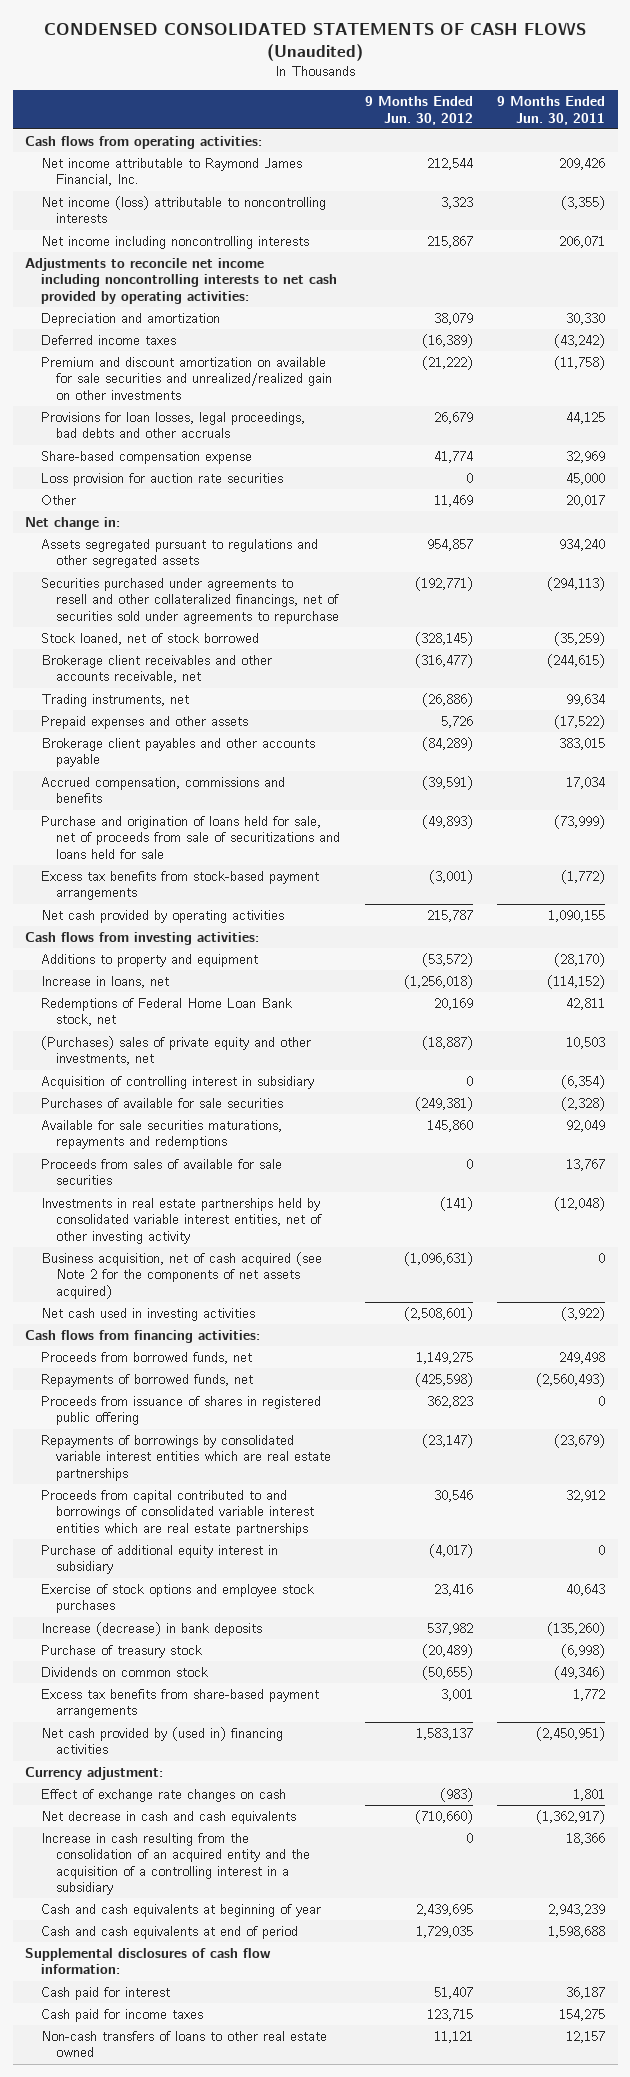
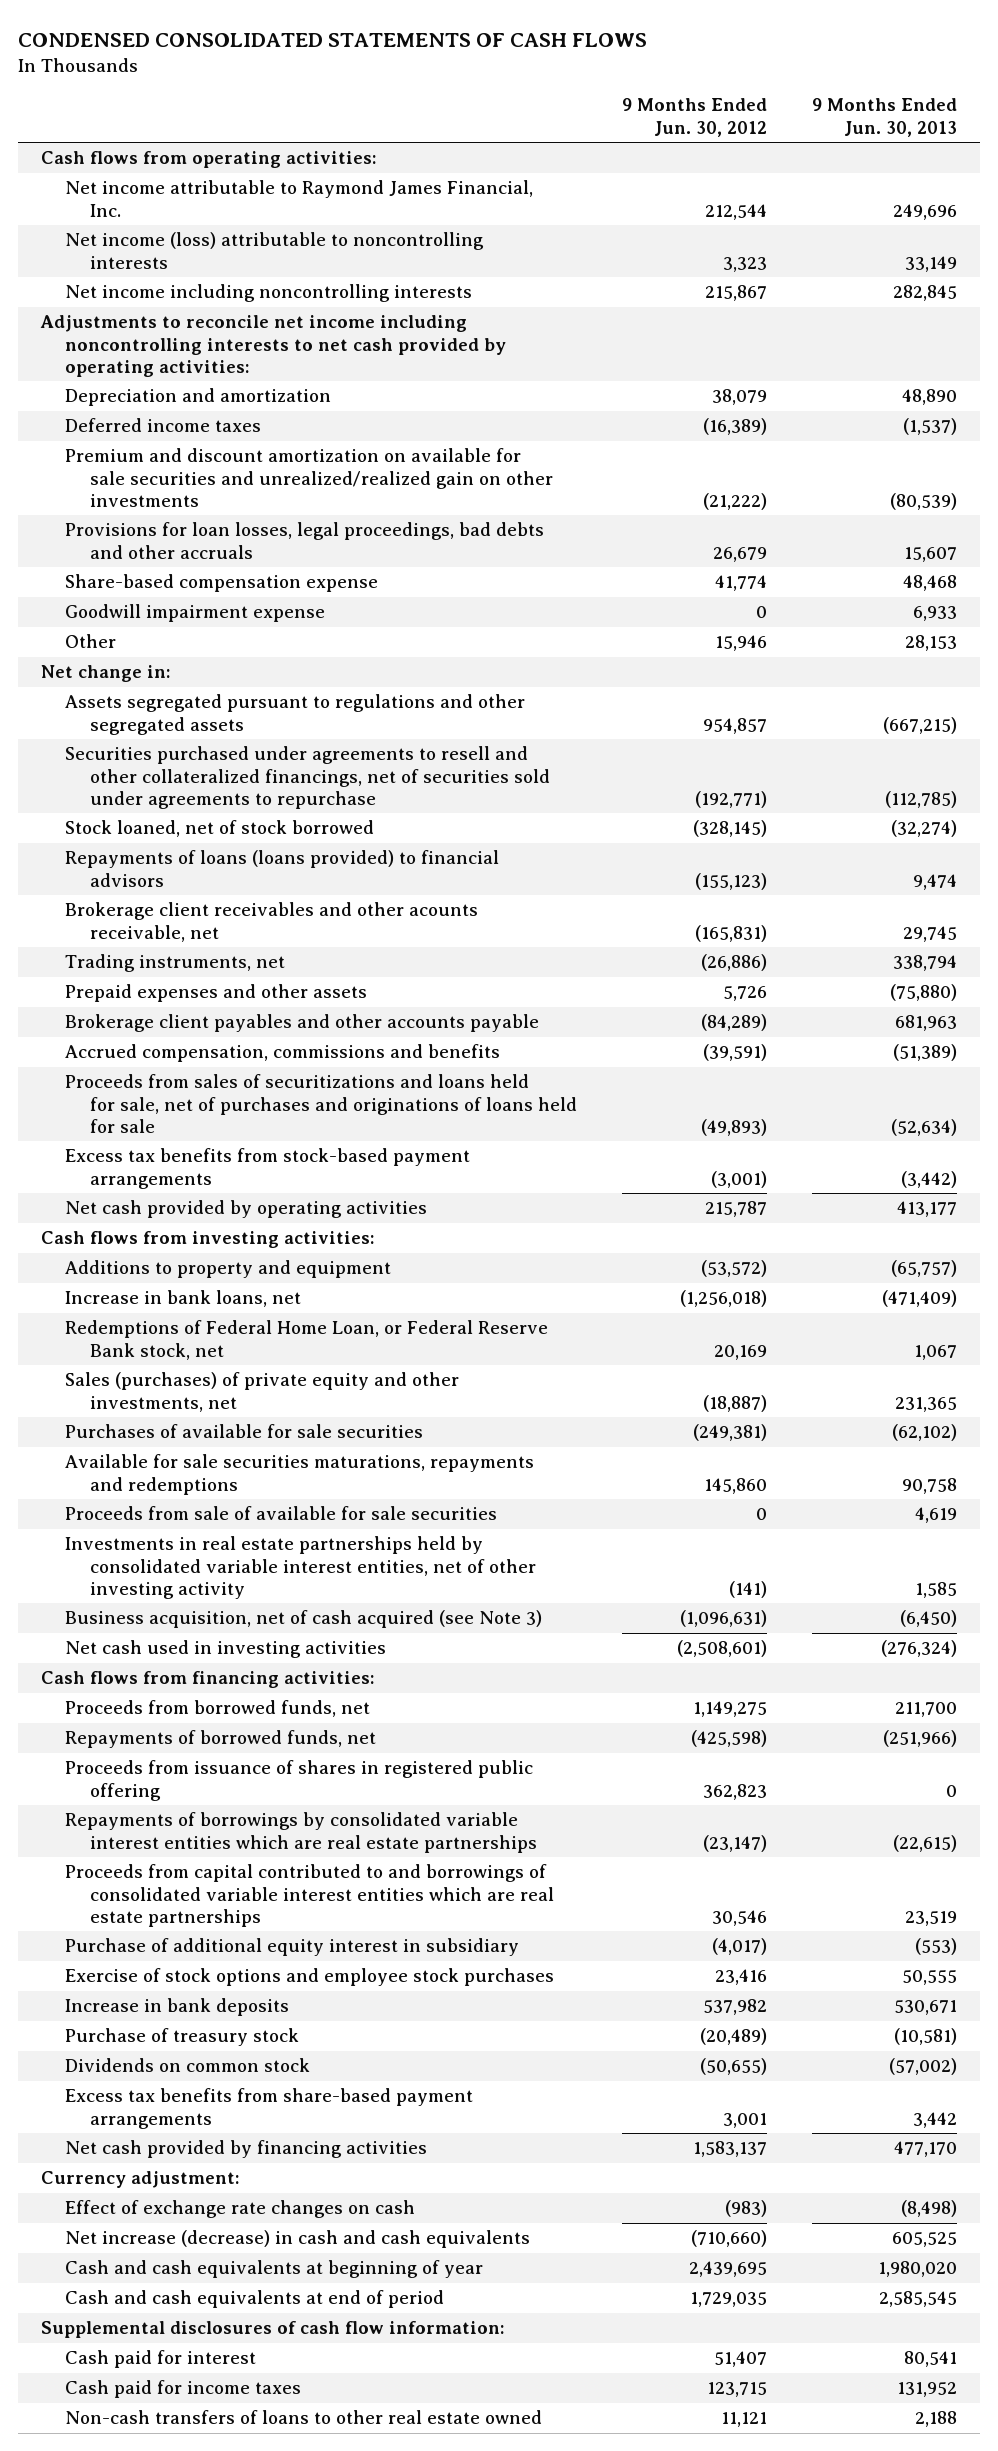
[44,21,587,61] CONDENSED CONSOLIDATED STATEMENTS OF CASH FLOWS (Unaudited) -> [18,32,648,47] CONDENSED CONSOLIDATED STATEMENTS OF CASH FLOWS
[497,96,606,125] 9 Months Ended Jun. 30, 2011 -> none
none -> [812,98,958,137] 9 Months Ended Jun. 30, 2013
[40,472,283,486] Loss provision for auction rate securities -> none
none -> [65,604,326,623] Goodwill impairment expense
[433,494,473,507] 11,469 -> [715,635,768,652] 15,946
none -> [65,850,500,887] Repayments of loans (loans provided) to financial advisors
[40,654,272,684] Brokerage client receivables and other accounts receivable, net -> [65,902,479,942] Brokerage client receivables and other acounts receivable, net
[414,653,473,668] (316,477) -> [695,924,768,942] (165,831)
[40,815,341,859] Purchase and origination of loans held for sale, net of proceeds from sale of securitizations and loans held for sale -> [65,1074,577,1134] Proceeds from sales of securitizations and loans held for sale, net of purchases and originations of loans held for sale
[40,1075,314,1089] Acquisition of controlling interest in subsidiary -> none
[40,975,169,988] Increase in loans, net -> [65,1290,302,1308] Increase in bank loans, net
[40,997,292,1027] Redemptions of Federal Home Loan Bank stock, net -> [65,1320,549,1360] Redemptions of Federal Home Loan, or Federal Reserve Bank stock, net
[40,1035,311,1066] (Purchases) sales of private equity and other investments, net -> [65,1372,460,1412] Sales (purchases) of private equity and other investments, net
[40,1158,282,1186] Proceeds from sales of available for sale securities -> [65,1506,498,1521] Proceeds from sale of available for sale securities
[40,1251,322,1299] Business acquisition, net of cash acquired (see Note 2 for the components of net assets acquired) -> [65,1610,543,1629] Business acquisition, net of cash acquired (see Note 3)
[40,1621,262,1636] Increase (decrease) in bank deposits -> [65,1998,290,2017] Increase in bank deposits
[40,1726,283,1755] Net cash provided by (used in) financing activities -> [65,2140,428,2159] Net cash provided by financing activities
[40,1832,311,1896] Increase in cash resulting from the consolidation of an acquired entity and the acquisition of a controlling interest in a subsidiary -> none
[40,1810,296,1824] Net decrease in cash and cash equivalents -> [65,2230,531,2249] Net increase (decrease) in cash and cash equivalents

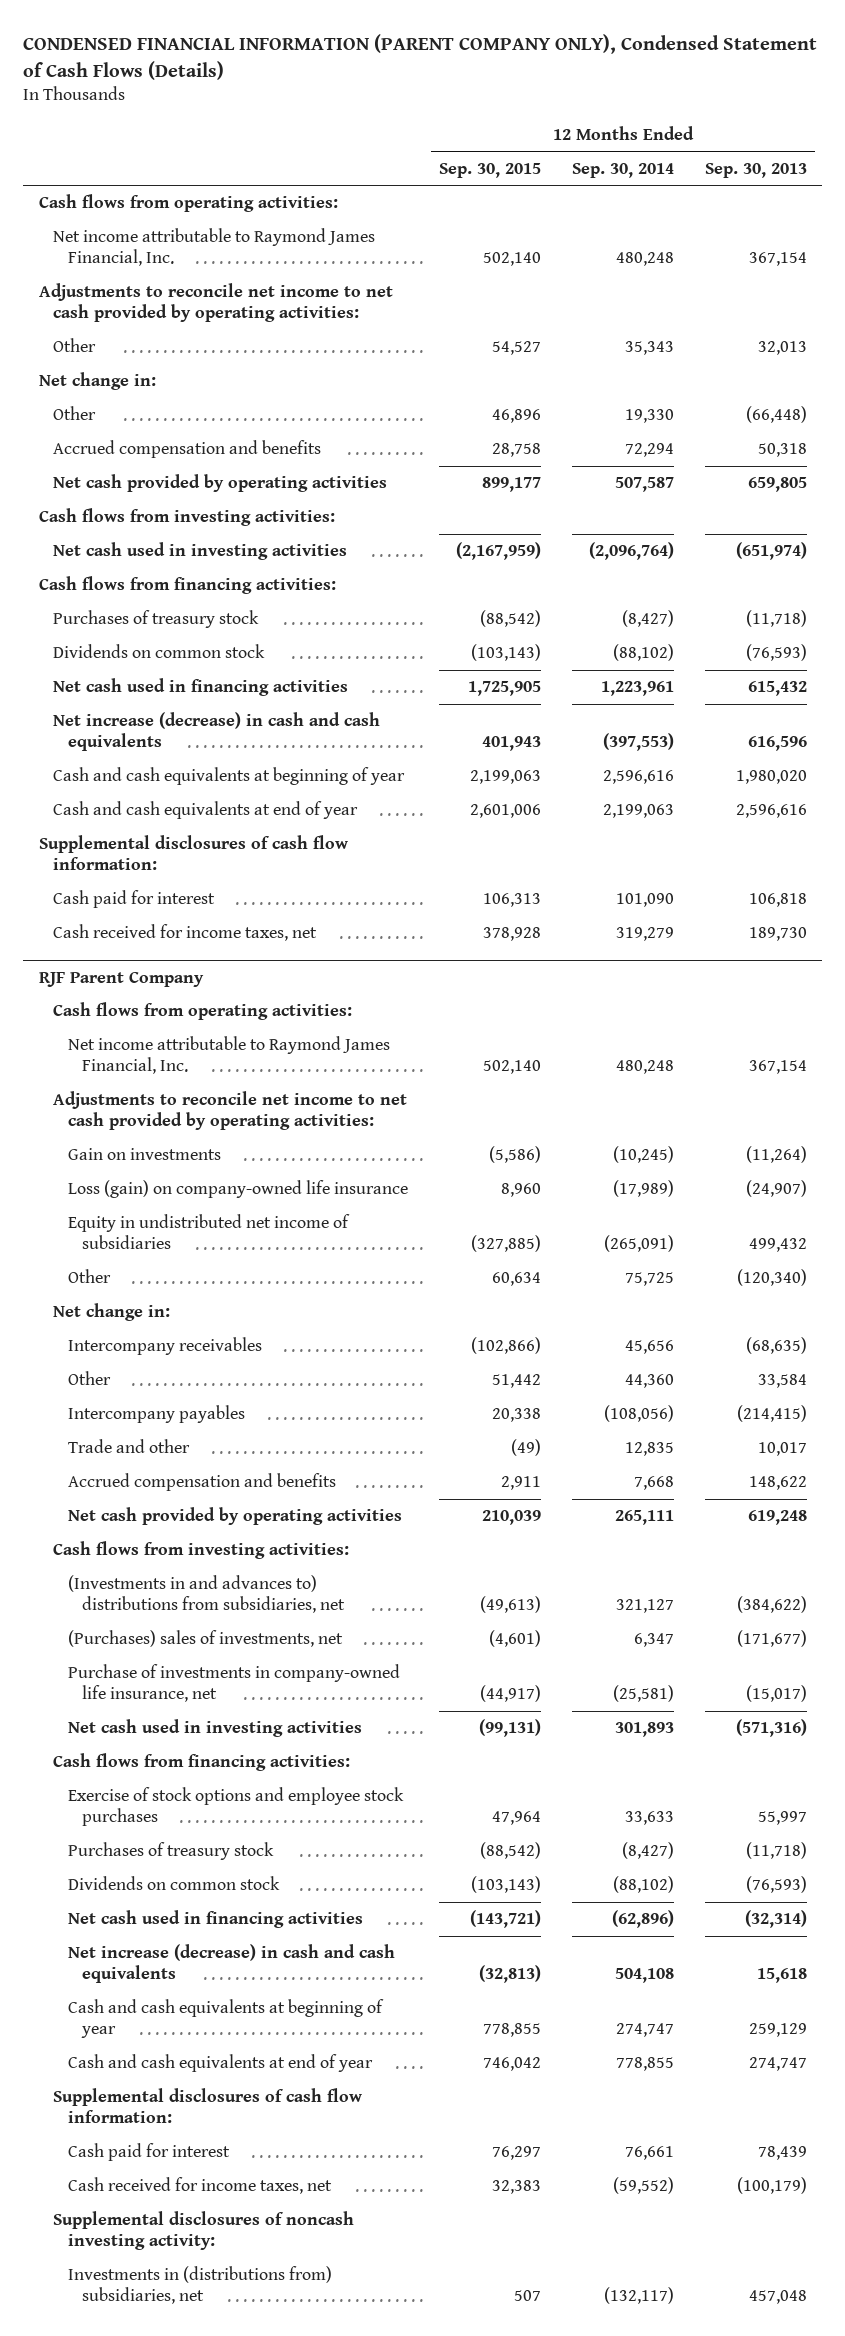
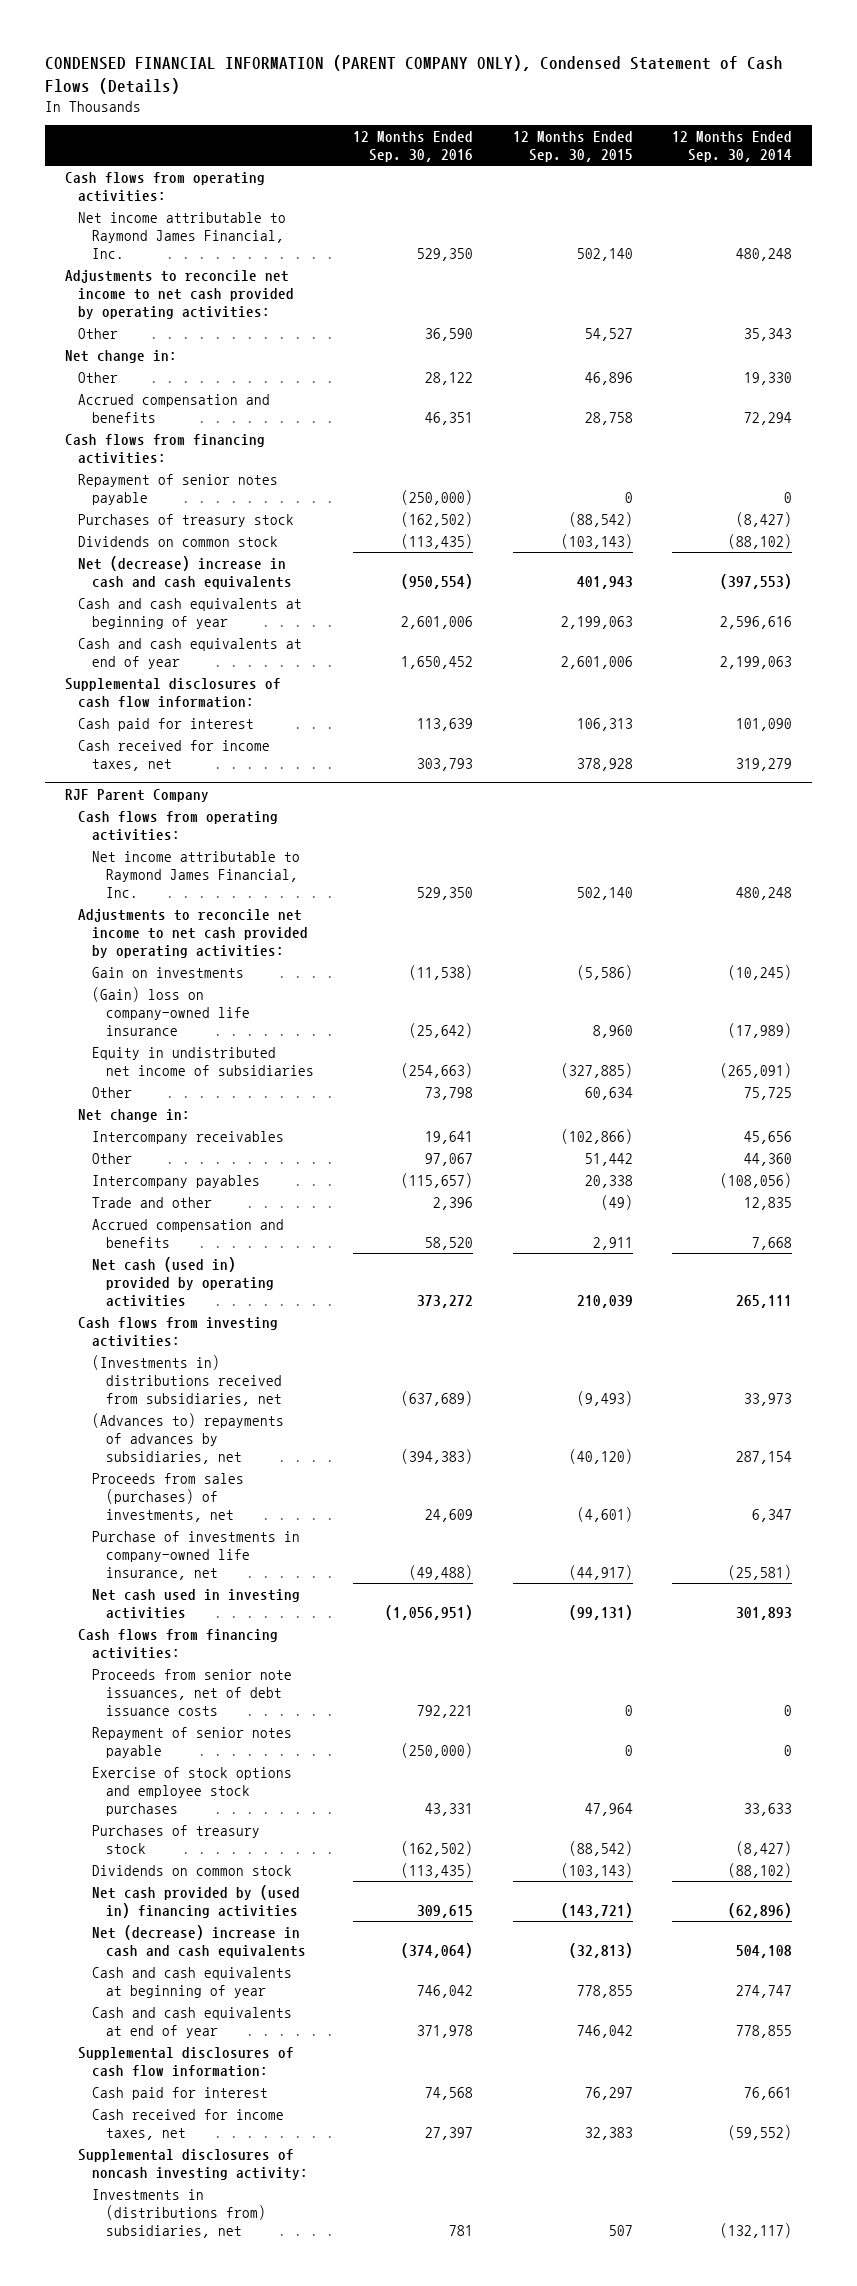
[704,162,807,178] Sep. 30, 2013 -> none
none -> [353,131,474,163] 12 Months Ended Sep. 30, 2016
[53,474,388,493] Net cash provided by operating activities -> none
[38,508,335,527] Cash flows from investing activities: -> none
[53,542,348,561] Net cash used in investing activities -> none
none -> [78,473,279,505] Repayment of senior notes payable
[53,678,349,697] Net cash used in financing activities -> none
[53,712,381,752] Net increase (decrease) in cash and cash equivalents -> [78,555,293,589] Net (decrease) increase in cash and cash equivalents
[67,1180,408,1199] Loss (gain) on company-owned life insurance -> [92,986,250,1036] (Gain) loss on company-owned life insurance
[67,1507,402,1526] Net cash provided by operating activities -> [92,1256,274,1307] Net cash (used in) provided by operating activities
[67,1575,346,1614] (Investments in and advances to) distributions from subsidiaries, net -> [92,1354,282,1406] (Investments in) distributions received from subsidiaries, net
[479,1596,541,1614] (49,613) -> [576,1390,633,1406] (9,493)
[615,1599,674,1614] 321,127 -> [744,1392,793,1406] 33,973
none -> [92,1412,285,1464] (Advances to) repayments of advances by subsidiaries, net
[67,1630,343,1648] (Purchases) sales of investments, net -> [92,1472,245,1522] Proceeds from sales (purchases) of investments, net
none -> [92,1668,293,1716] Proceeds from senior note issuances, net of debt issuance costs
none -> [92,1726,293,1758] Repayment of senior notes payable
[67,1910,363,1929] Net cash used in financing activities -> [92,1884,301,1918] Net cash provided by (used in) financing activities
[67,1944,395,1984] Net increase (decrease) in cash and cash equivalents -> [92,1924,306,1958] Net (decrease) increase in cash and cash equivalents

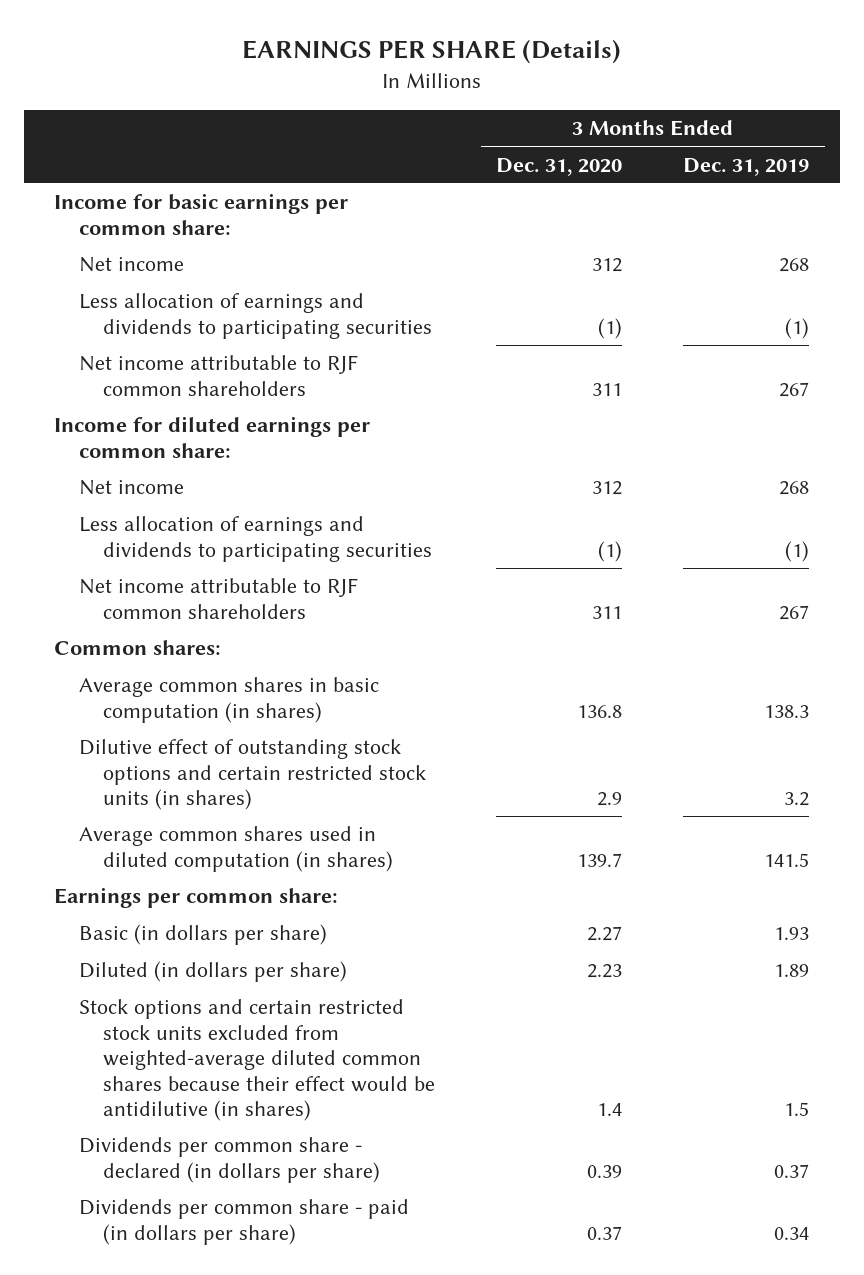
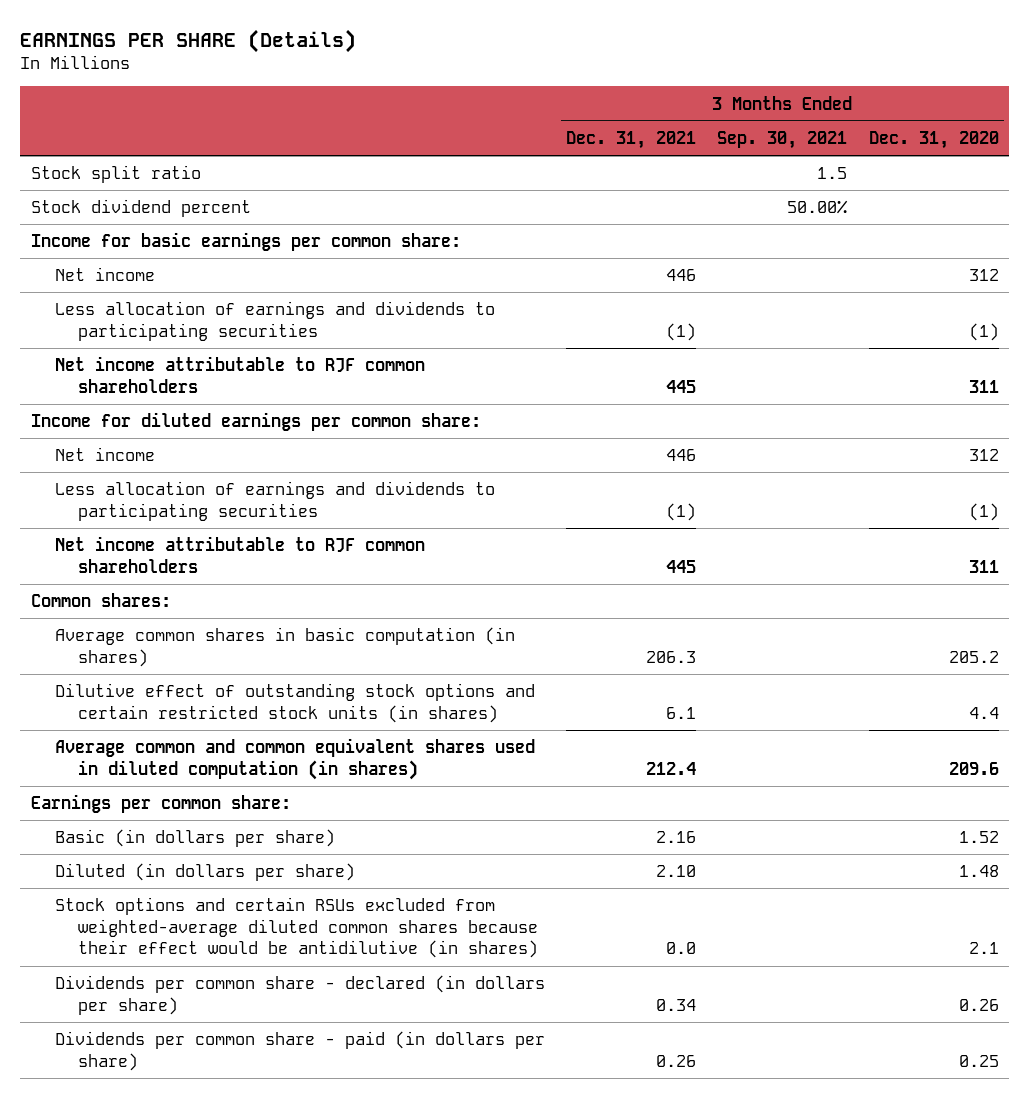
[683,157,810,176] Dec. 31, 2019 -> none
none -> [566,130,697,149] Dec. 31, 2021
none -> [717,130,848,149] Sep. 30, 2021
none -> [31,165,202,184] Stock split ratio
none -> [31,199,252,218] Stock dividend percent
[577,704,623,718] 136.8 -> [948,650,999,663] 205.2
[597,792,623,807] 2.9 -> [968,706,999,719] 4.4
[78,826,394,872] Average common shares used in diluted computation (in shares) -> [54,738,535,780] Average common and common equivalent shares used in diluted computation (in shares)
[577,852,623,867] 139.7 -> [948,761,999,775] 209.6
[587,926,623,942] 2.27 -> [958,831,999,844] 1.52
[587,964,623,979] 2.23 -> [958,865,999,878] 1.48
[78,999,436,1122] Stock options and certain restricted stock units excluded from weighted-average diluted common shares because their effect would be antidilutive (in shares) -> [54,897,539,959] Stock options and certain RSUs excluded from weighted-average diluted common shares because their effect would be antidilutive (in shares)
[597,1103,623,1117] 1.4 -> [968,942,999,955] 2.1
[587,1164,623,1178] 0.39 -> [958,998,999,1011] 0.26
[587,1225,623,1240] 0.37 -> [958,1054,999,1067] 0.25

